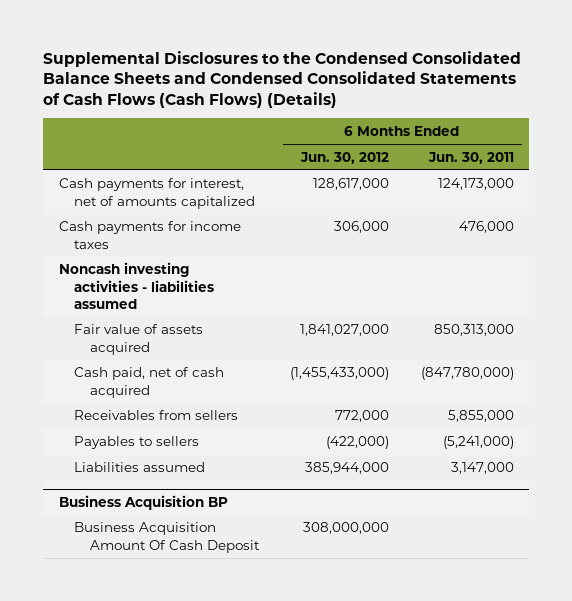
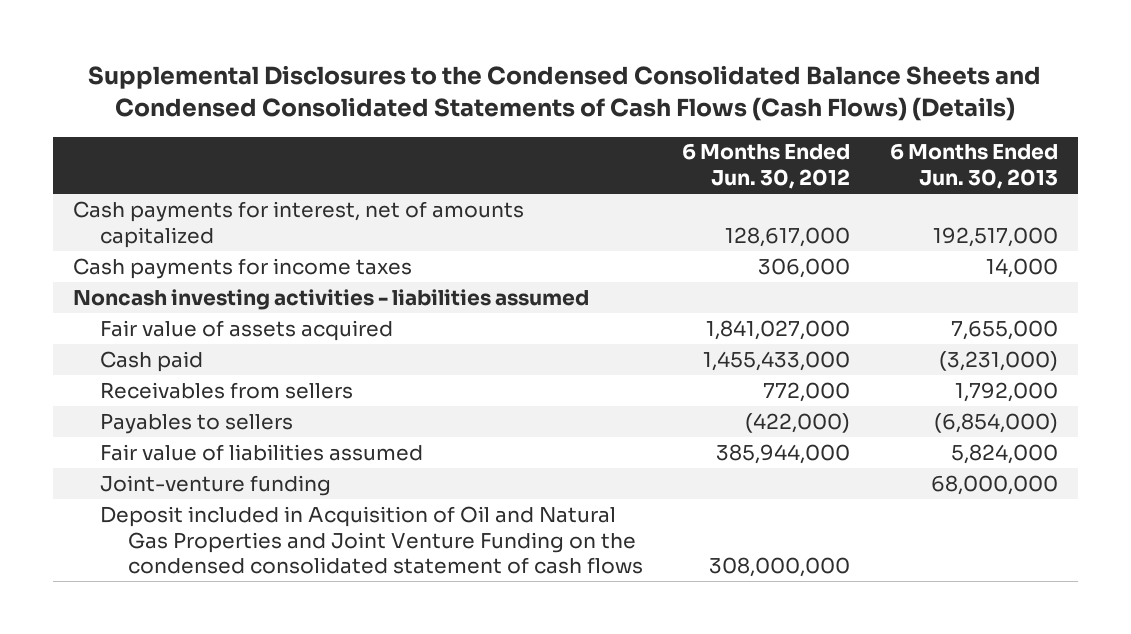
[427,151,514,164] Jun. 30, 2011 -> none
none -> [890,143,1059,190] 6 Months Ended Jun. 30, 2013
[74,367,225,398] Cash paid, net of cash acquired -> [100,350,204,372] Cash paid
[290,367,390,381] (1,455,433,000) -> [703,350,851,371] 1,455,433,000
[58,495,228,511] Business Acquisition BP -> none
[74,462,206,473] Liabilities assumed -> [100,443,424,461] Fair value of liabilities assumed
none -> [100,474,332,496] Joint-venture funding
[74,522,261,553] Business Acquisition Amount Of Cash Deposit -> [100,505,643,575] Deposit included in Acquisition of Oil and Natural Gas Properties and Joint Venture Funding on the condensed consolidated statement of cash flows

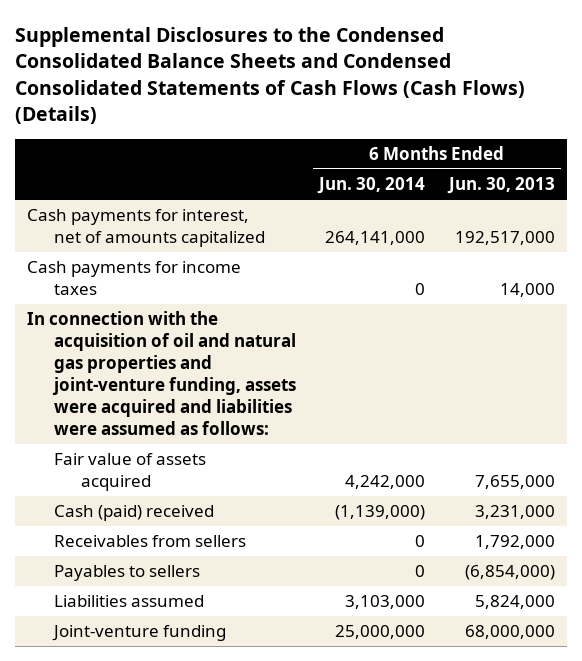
[682,143,851,190] 6 Months Ended Jun. 30, 2012 -> none
none -> [317,177,426,195] Jun. 30, 2014
[72,288,589,310] Noncash investing activities - liabilities assumed -> none
none -> [26,311,296,436] In connection with the acquisition of oil and natural gas properties and joint-venture funding, assets were acquired and liabilities were assumed as follows:
[100,350,204,372] Cash paid -> [53,505,214,522] Cash (paid) received
[939,350,1059,371] (3,231,000) -> [474,505,555,520] 3,231,000
[100,443,424,461] Fair value of liabilities assumed -> [53,595,204,608] Liabilities assumed
[100,505,643,575] Deposit included in Acquisition of Oil and Natural Gas Properties and Joint Venture Funding on the condensed consolidated statement of cash flows -> none

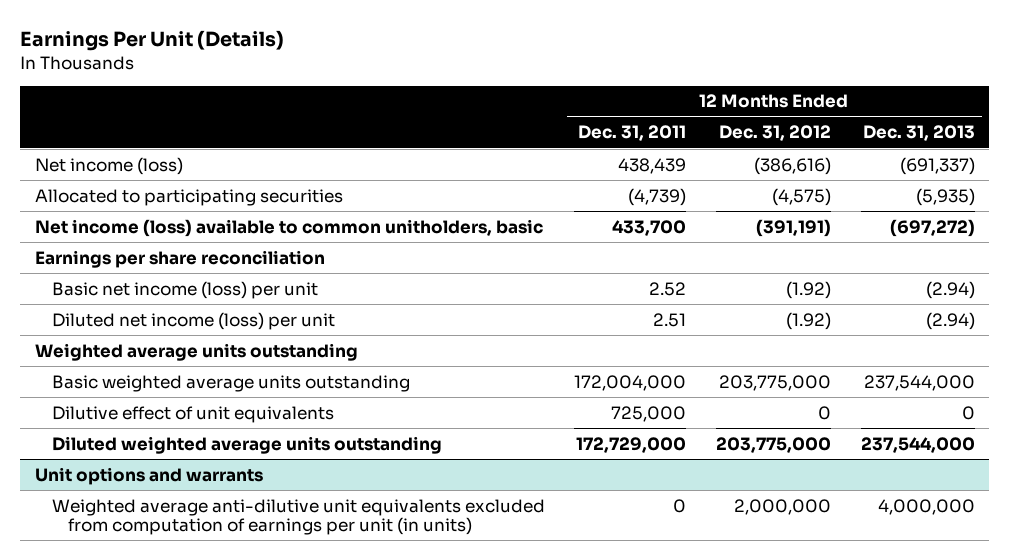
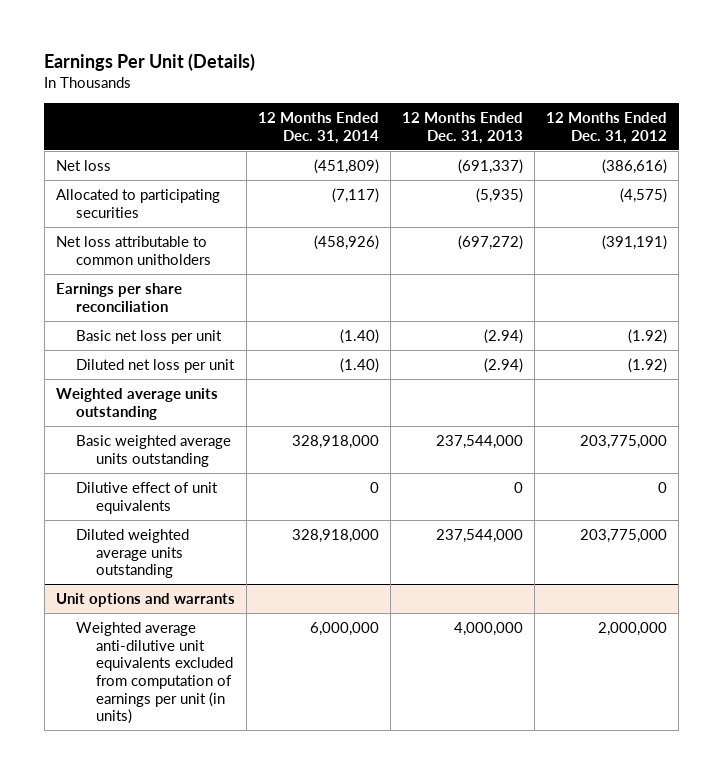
[578,125,687,142] Dec. 31, 2011 -> none
none -> [258,111,380,144] 12 Months Ended Dec. 31, 2014
[35,156,184,175] Net income (loss) -> [55,159,111,171] Net loss
[35,218,544,237] Net income (loss) available to common unitholders, basic -> [55,235,211,265] Net loss attributable to common unitholders
[51,280,318,299] Basic net income (loss) per unit -> [75,329,222,344] Basic net loss per unit
[51,311,335,330] Diluted net income (loss) per unit -> [75,358,235,373] Diluted net loss per unit

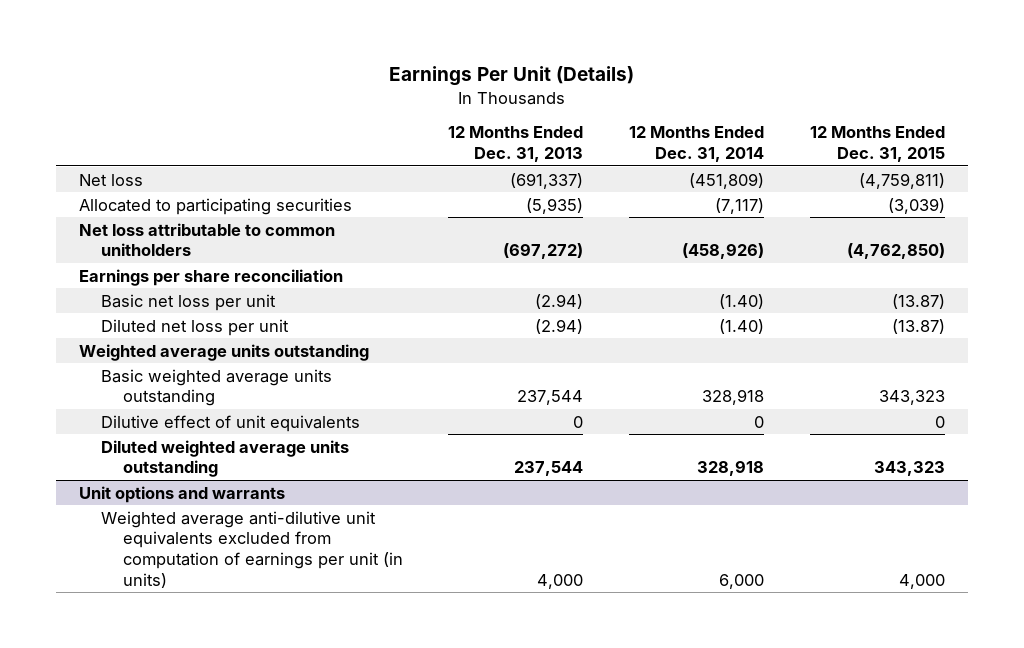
[546,111,668,144] 12 Months Ended Dec. 31, 2012 -> none
none -> [809,126,945,163] 12 Months Ended Dec. 31, 2015
[292,434,380,449] 328,918,000 -> [702,389,765,406] 328,918
[436,434,524,449] 237,544,000 -> [517,390,584,406] 237,544
[292,528,380,543] 328,918,000 -> [697,460,765,477] 328,918
[436,528,524,543] 237,544,000 -> [514,461,584,477] 237,544
[310,621,380,636] 6,000,000 -> [719,573,765,589] 6,000
[454,621,524,636] 4,000,000 -> [537,573,584,589] 4,000

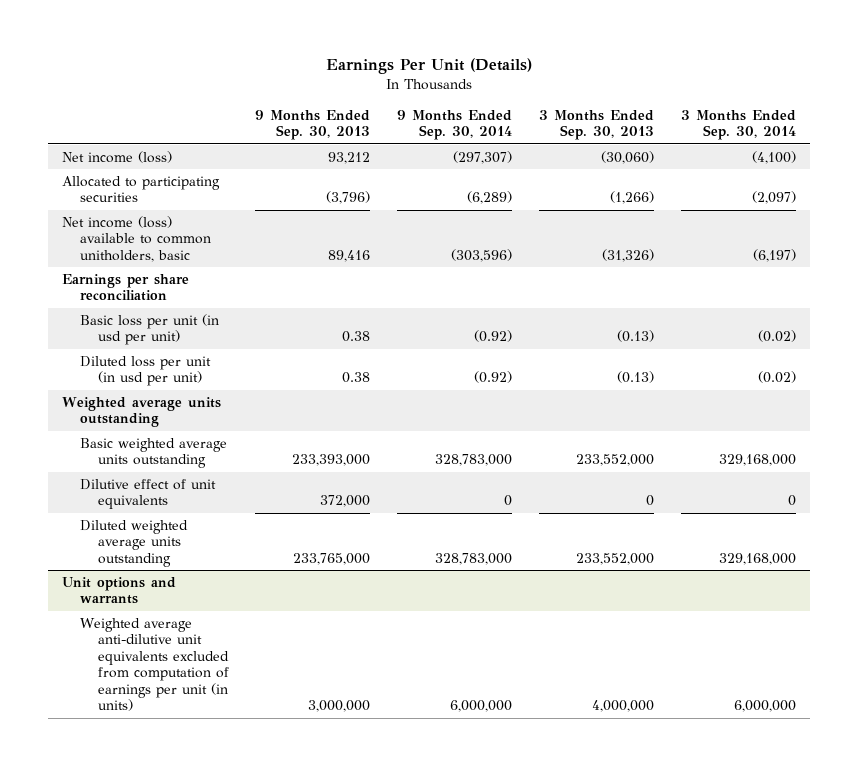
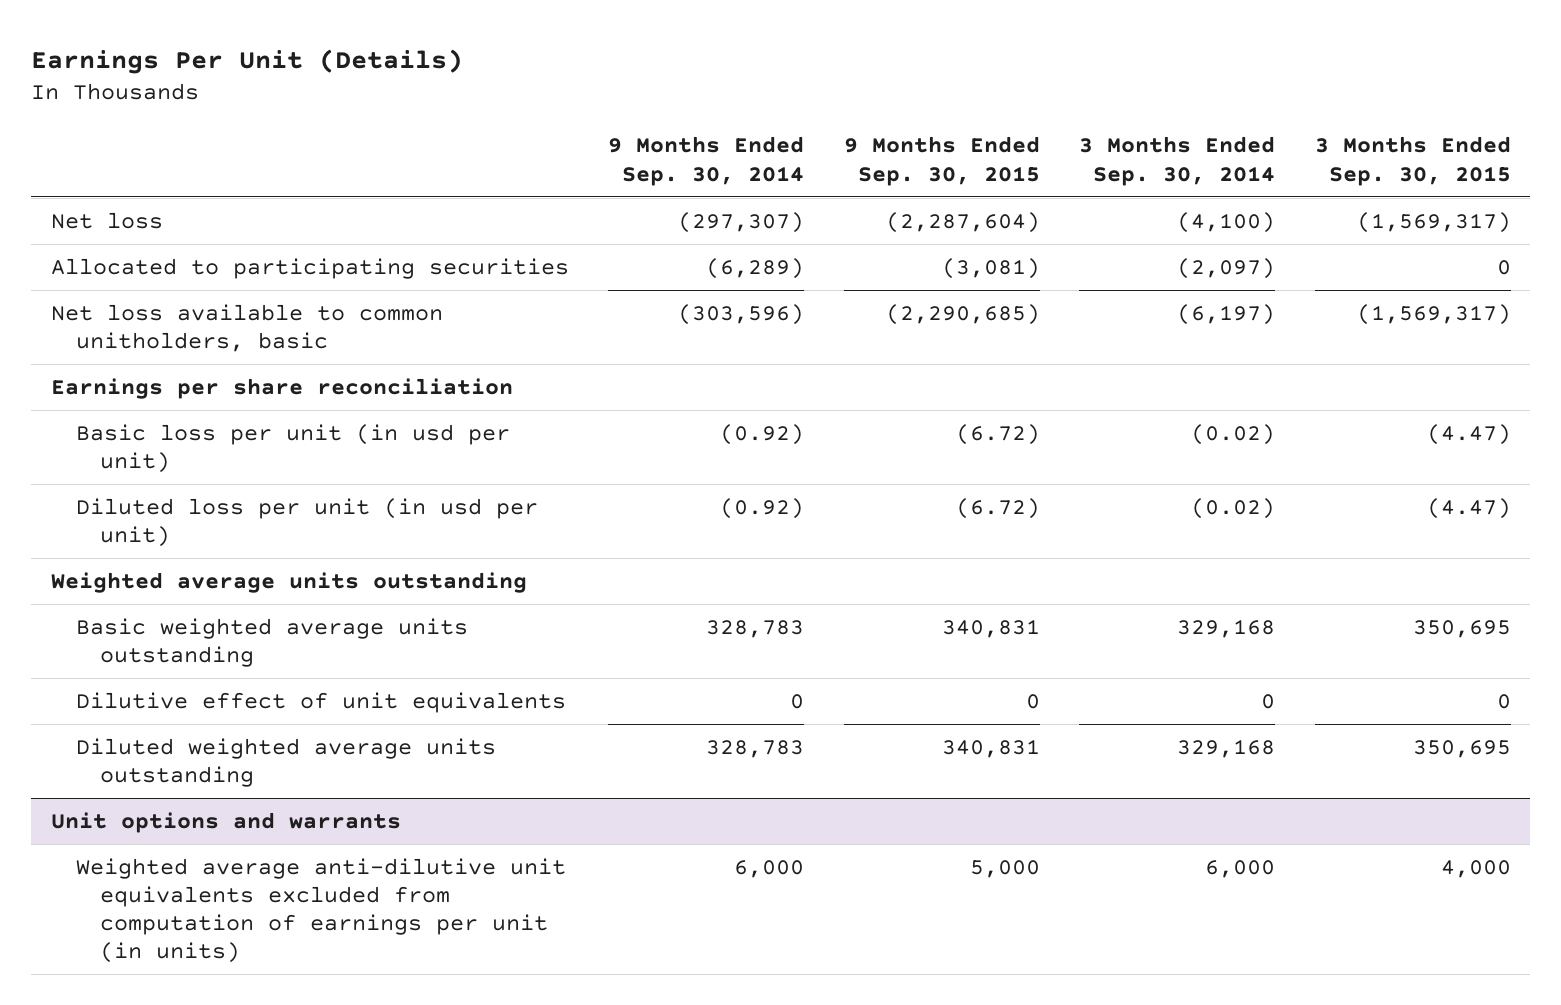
[255,109,371,141] 9 Months Ended Sep. 30, 2013 -> none
[539,109,655,141] 3 Months Ended Sep. 30, 2013 -> none
none -> [843,136,1040,186] 9 Months Ended Sep. 30, 2015
none -> [1314,136,1511,186] 3 Months Ended Sep. 30, 2015
[61,150,172,163] Net income (loss) -> [50,211,163,229] Net loss
[61,215,211,262] Net income (loss) available to common unitholders, basic -> [50,303,443,352] Net loss available to common unitholders, basic
[435,454,513,467] 328,783,000 -> [706,619,805,638] 328,783
[719,454,797,467] 329,168,000 -> [1177,618,1276,638] 329,168
[435,552,513,565] 328,783,000 -> [706,739,805,758] 328,783
[719,552,797,565] 329,168,000 -> [1177,738,1276,758] 329,168
[450,700,513,713] 6,000,000 -> [734,859,805,878] 6,000
[734,700,797,713] 6,000,000 -> [1205,859,1276,878] 6,000

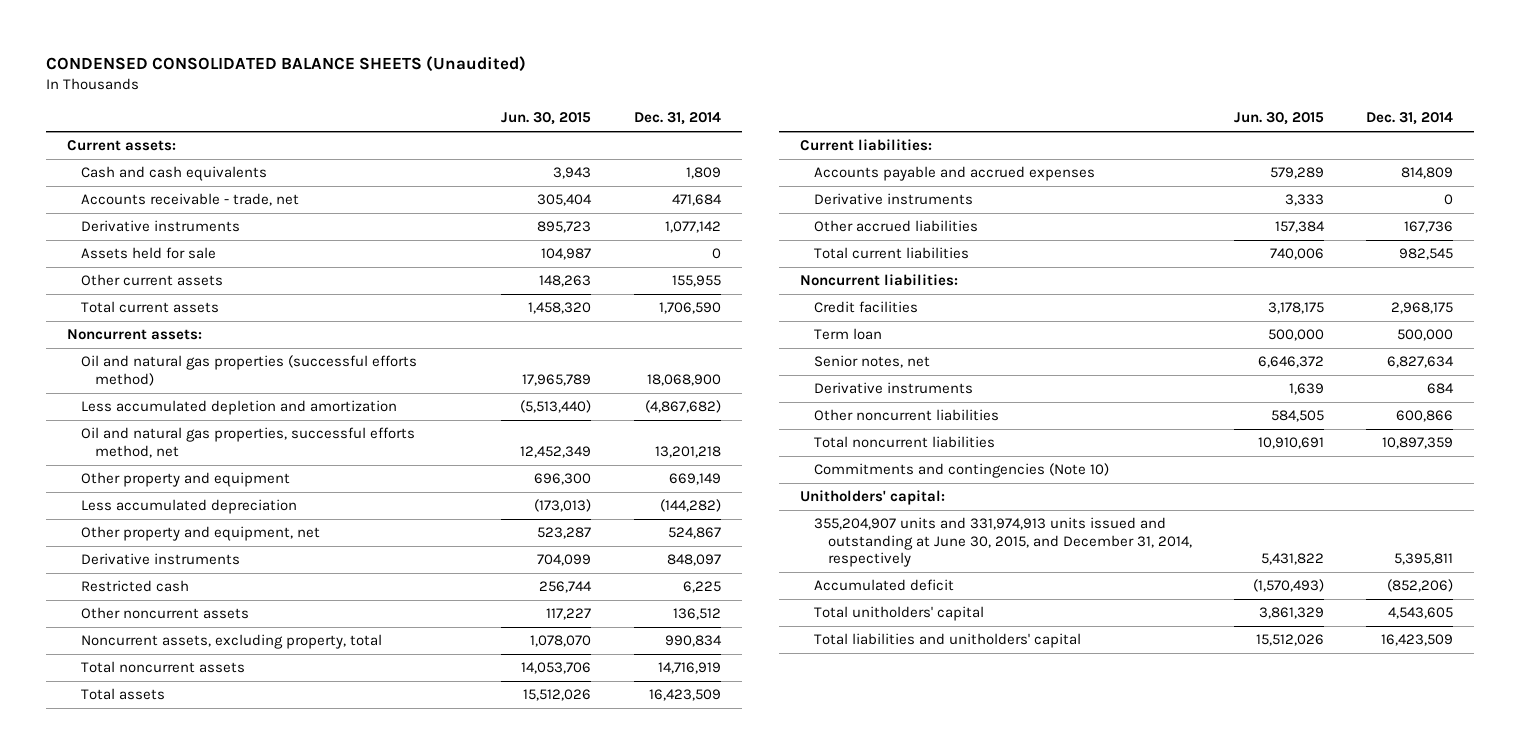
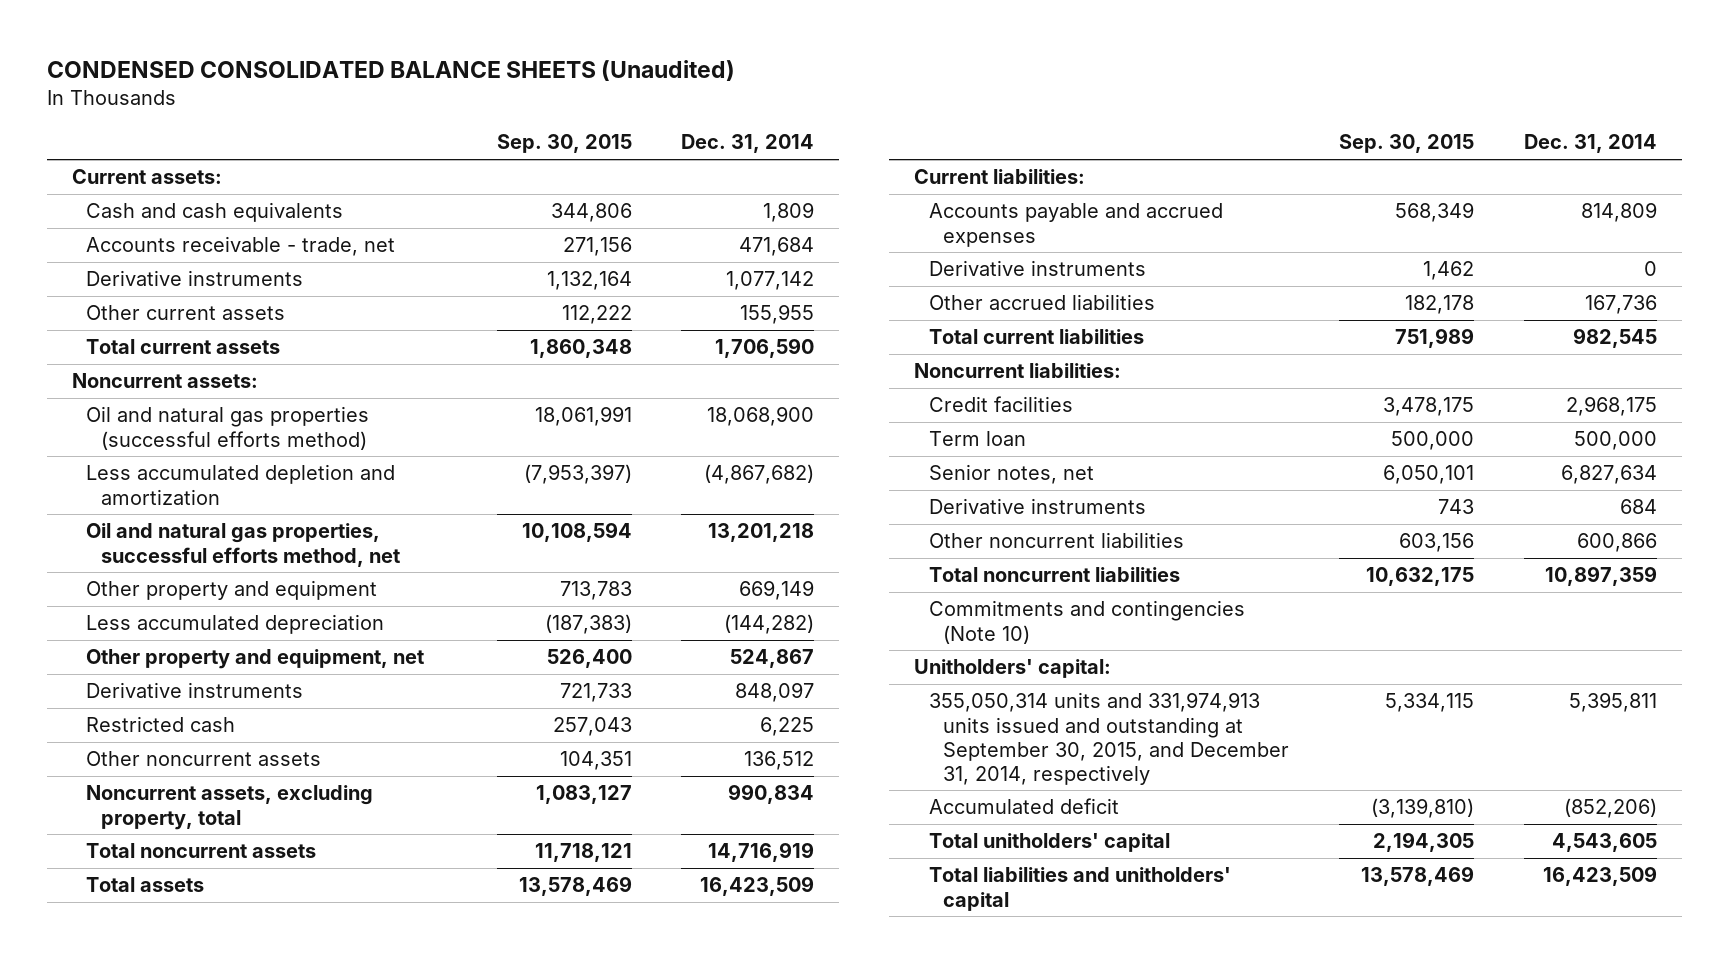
[501,112,592,126] Jun. 30, 2015 -> none
none -> [496,134,632,154] Sep. 30, 2015
[81,247,217,260] Assets held for sale -> none
[813,517,1192,567] 355,204,907 units and 331,974,913 units issued and outstanding at June 30, 2015, and December 31, 2014, respectively -> [928,692,1290,785] 355,050,314 units and 331,974,913 units issued and outstanding at September 30, 2015, and December 31, 2014, respectively

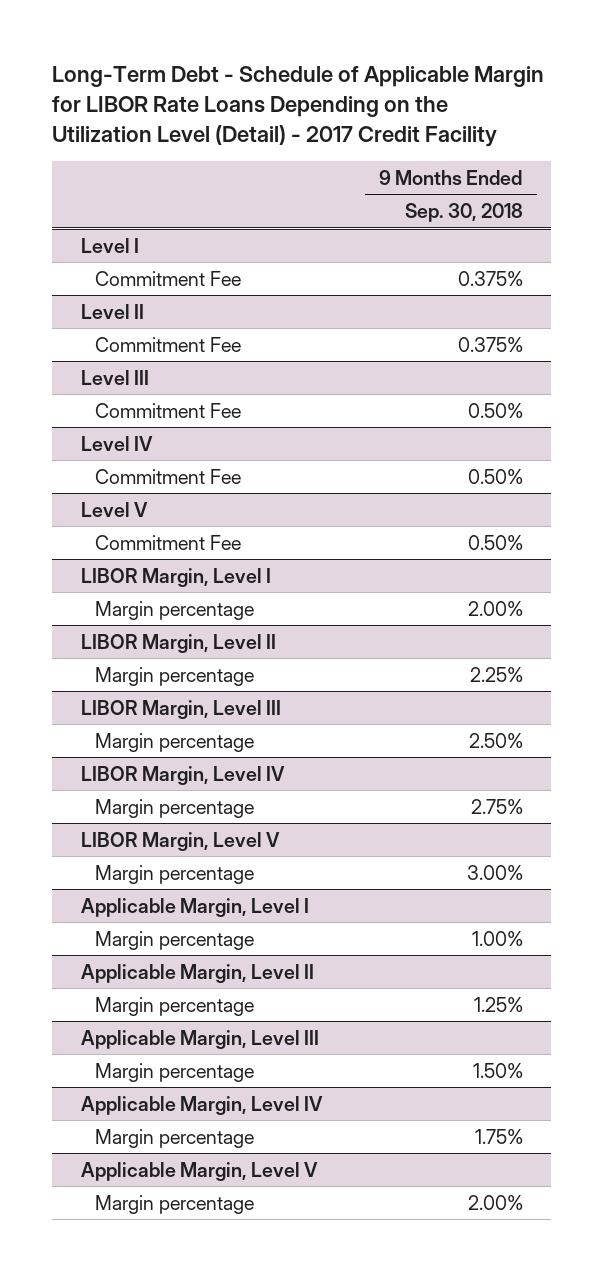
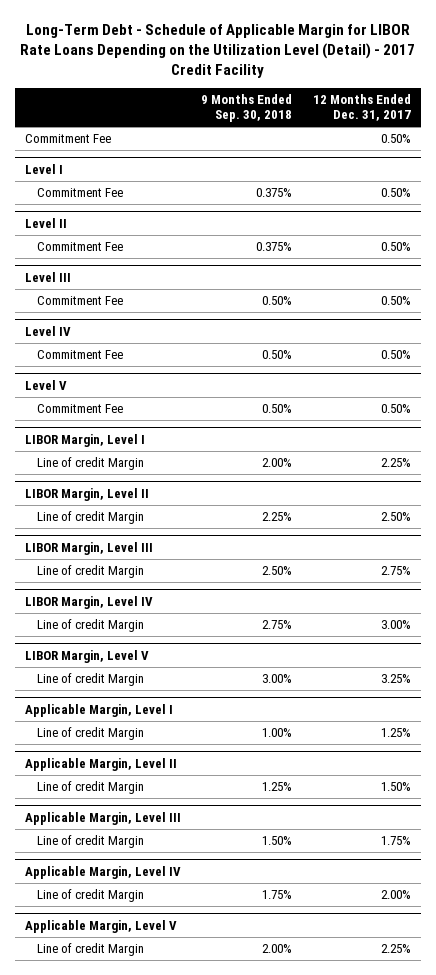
none -> [312,94,411,122] 12 Months Ended Dec. 31, 2017
none -> [24,134,111,144] Commitment Fee
[94,600,254,620] Margin percentage -> [36,457,144,471] Line of credit Margin
[94,666,254,686] Margin percentage -> [36,511,144,525] Line of credit Margin
[94,732,254,752] Margin percentage -> [36,565,144,579] Line of credit Margin
[94,798,254,818] Margin percentage -> [36,619,144,633] Line of credit Margin
[94,864,254,884] Margin percentage -> [36,673,144,687] Line of credit Margin
[94,930,254,950] Margin percentage -> [36,727,144,741] Line of credit Margin
[94,996,254,1016] Margin percentage -> [36,781,144,795] Line of credit Margin
[94,1062,254,1082] Margin percentage -> [36,835,144,849] Line of credit Margin
[94,1128,254,1148] Margin percentage -> [36,889,144,903] Line of credit Margin
[94,1194,254,1214] Margin percentage -> [36,943,144,957] Line of credit Margin

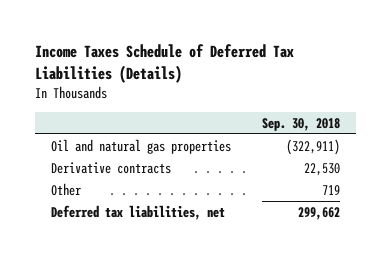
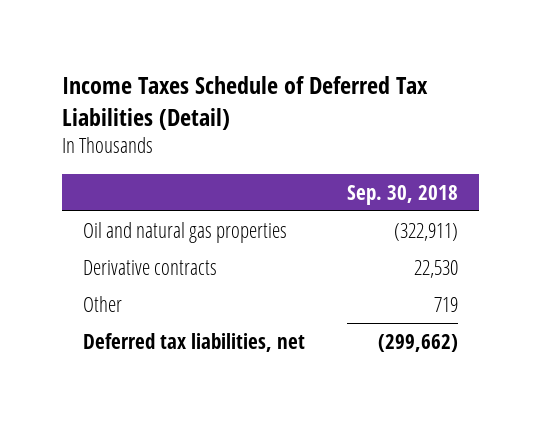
[35,43,295,83] Income Taxes Schedule of Deferred Tax Liabilities (Details) -> [62,76,429,130] Income Taxes Schedule of Deferred Tax Liabilities (Detail)
[298,206,341,220] 299,662 -> [378,333,459,352] (299,662)

